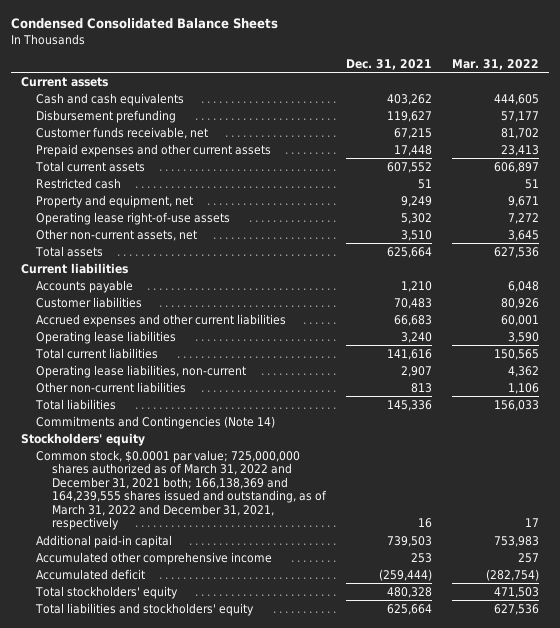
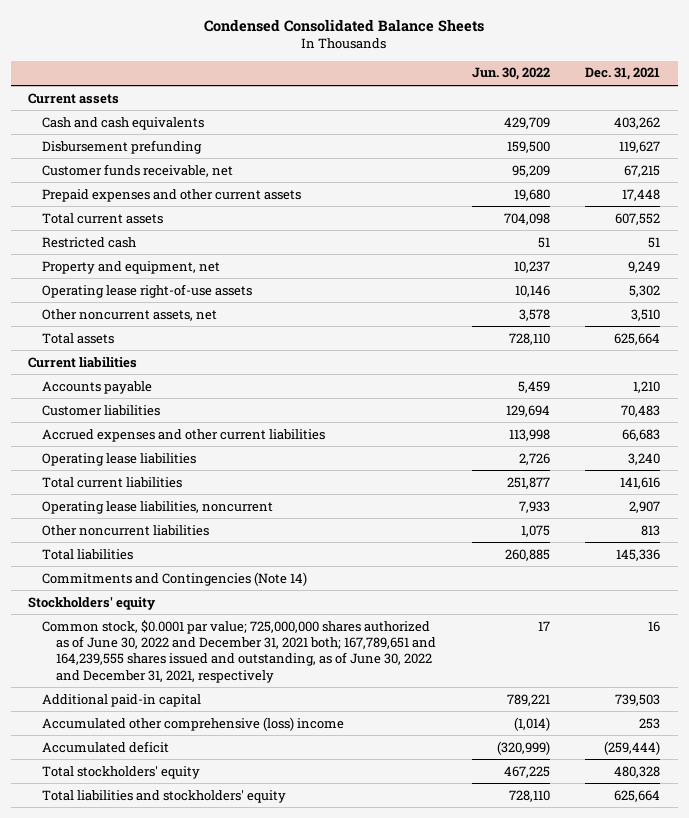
[451,58,539,70] Mar. 31, 2022 -> none
none -> [471,67,550,81] Jun. 30, 2022
[36,228,198,241] Other non-current assets, net -> [42,308,218,321] Other noncurrent assets, net
[36,364,247,378] Operating lease liabilities, non-current -> [42,500,274,514] Operating lease liabilities, noncurrent
[36,381,187,393] Other non-current liabilities -> [42,524,210,536] Other noncurrent liabilities
[36,449,327,531] Common stock, $0.0001 par value; 725,000,000 shares authorized as of March 31, 2022 and December 31, 2021 both; 166,138,369 and 164,239,555 shares issued and outstanding, as of March 31, 2022 and December 31, 2021, respectively -> [42,619,437,683] Common stock, $0.0001 par value; 725,000,000 shares authorized as of June 30, 2022 and December 31, 2021 both; 167,789,651 and 164,239,555 shares issued and outstanding, as of June 30, 2022 and December 31, 2021, respectively
[36,551,273,565] Accumulated other comprehensive income -> [42,716,345,731] Accumulated other comprehensive (loss) income

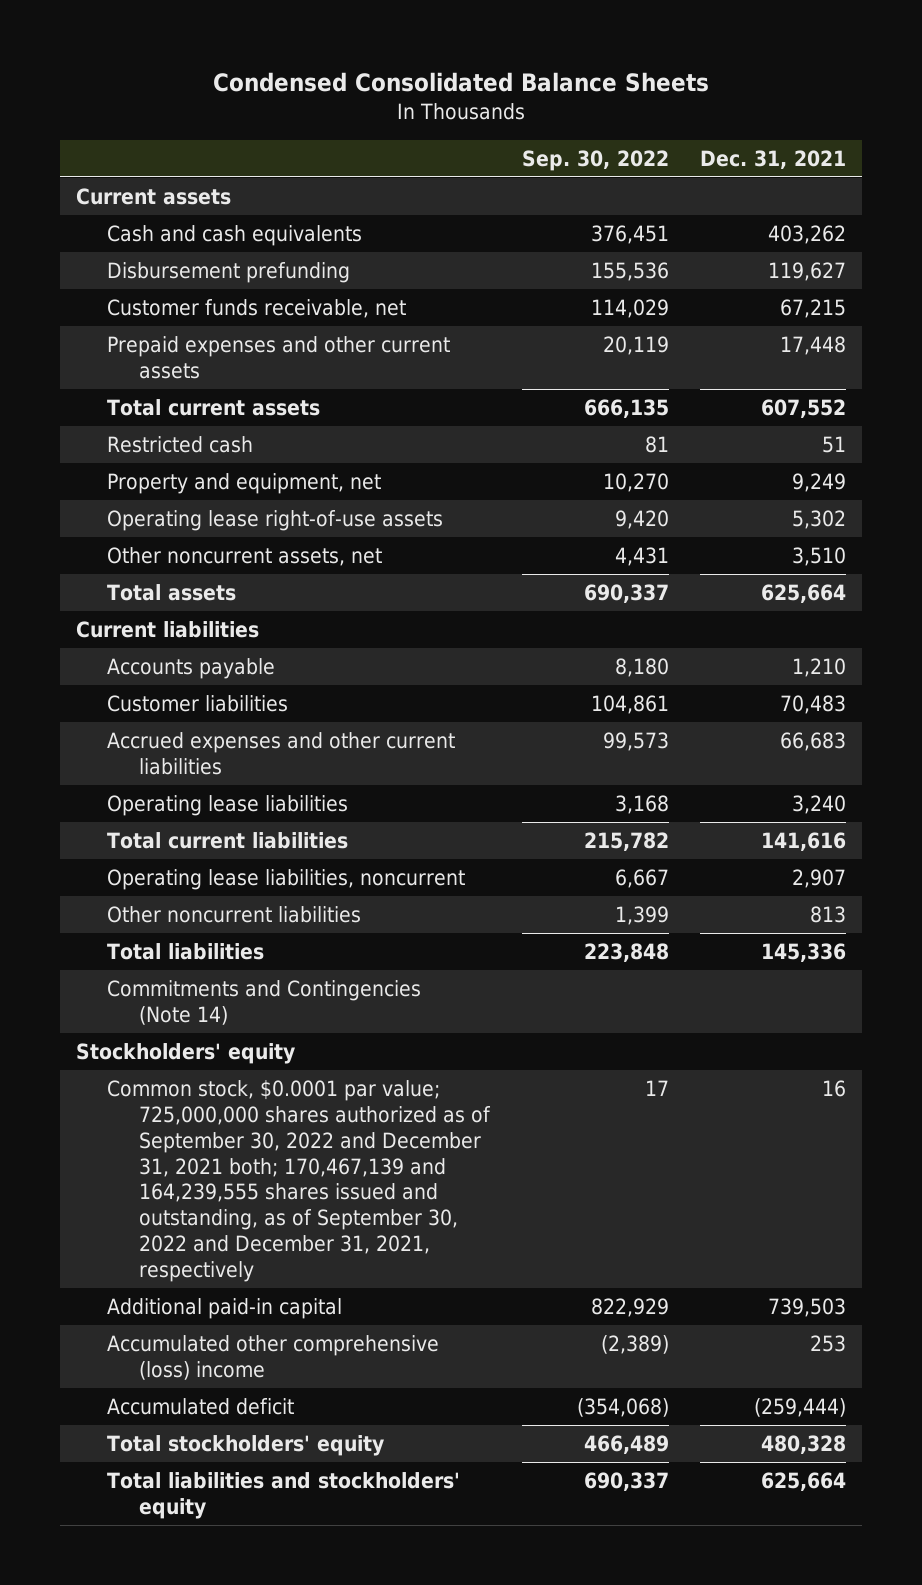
[471,67,550,81] Jun. 30, 2022 -> none
none -> [521,149,669,171] Sep. 30, 2022
[42,619,437,683] Common stock, $0.0001 par value; 725,000,000 shares authorized as of June 30, 2022 and December 31, 2021 both; 167,789,651 and 164,239,555 shares issued and outstanding, as of June 30, 2022 and December 31, 2021, respectively -> [107,1080,491,1282] Common stock, $0.0001 par value; 725,000,000 shares authorized as of September 30, 2022 and December 31, 2021 both; 170,467,139 and 164,239,555 shares issued and outstanding, as of September 30, 2022 and December 31, 2021, respectively

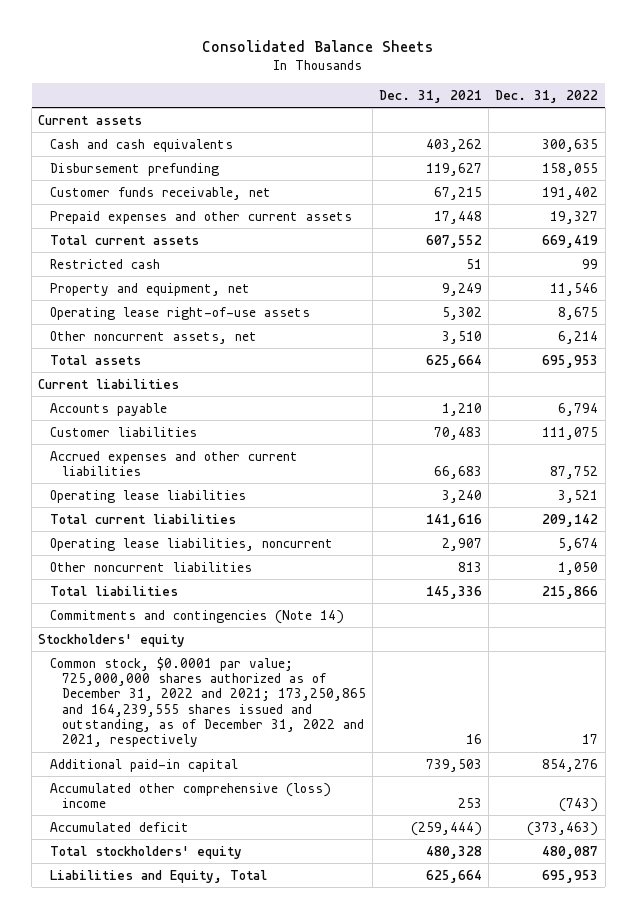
[213,72,710,93] Condensed Consolidated Balance Sheets -> [202,40,434,53] Consolidated Balance Sheets
[521,149,669,171] Sep. 30, 2022 -> none
none -> [495,90,599,104] Dec. 31, 2022
[107,980,422,1025] Commitments and Contingencies (Note 14) -> [49,609,344,624] Commitments and contingencies (Note 14)
[107,1080,491,1282] Common stock, $0.0001 par value; 725,000,000 shares authorized as of September 30, 2022 and December 31, 2021 both; 170,467,139 and 164,239,555 shares issued and outstanding, as of September 30, 2022 and December 31, 2021, respectively -> [49,656,366,748] Common stock, $0.0001 par value; 725,000,000 shares authorized as of December 31, 2022 and 2021; 173,250,865 and 164,239,555 shares issued and outstanding, as of December 31, 2022 and 2021, respectively
[107,1472,461,1519] Total liabilities and stockholders' equity -> [49,869,267,883] Liabilities and Equity, Total

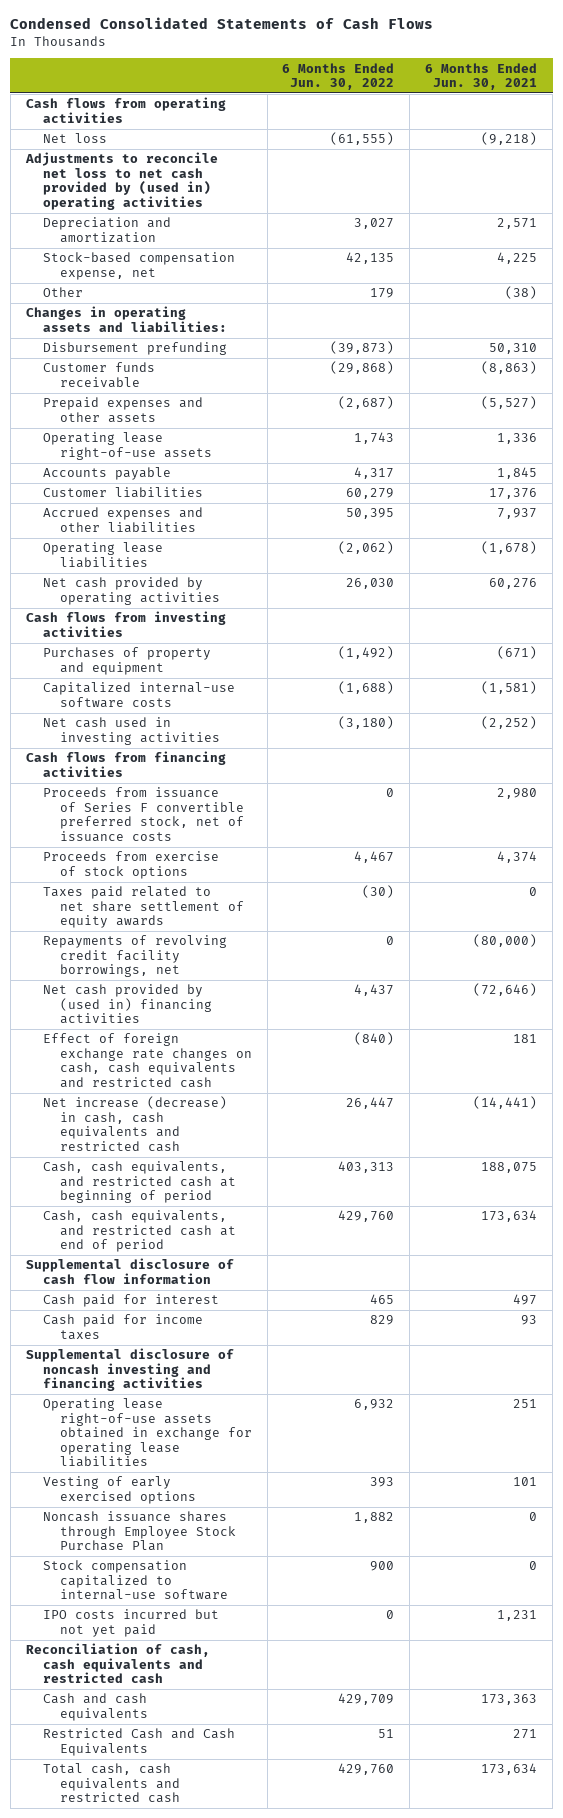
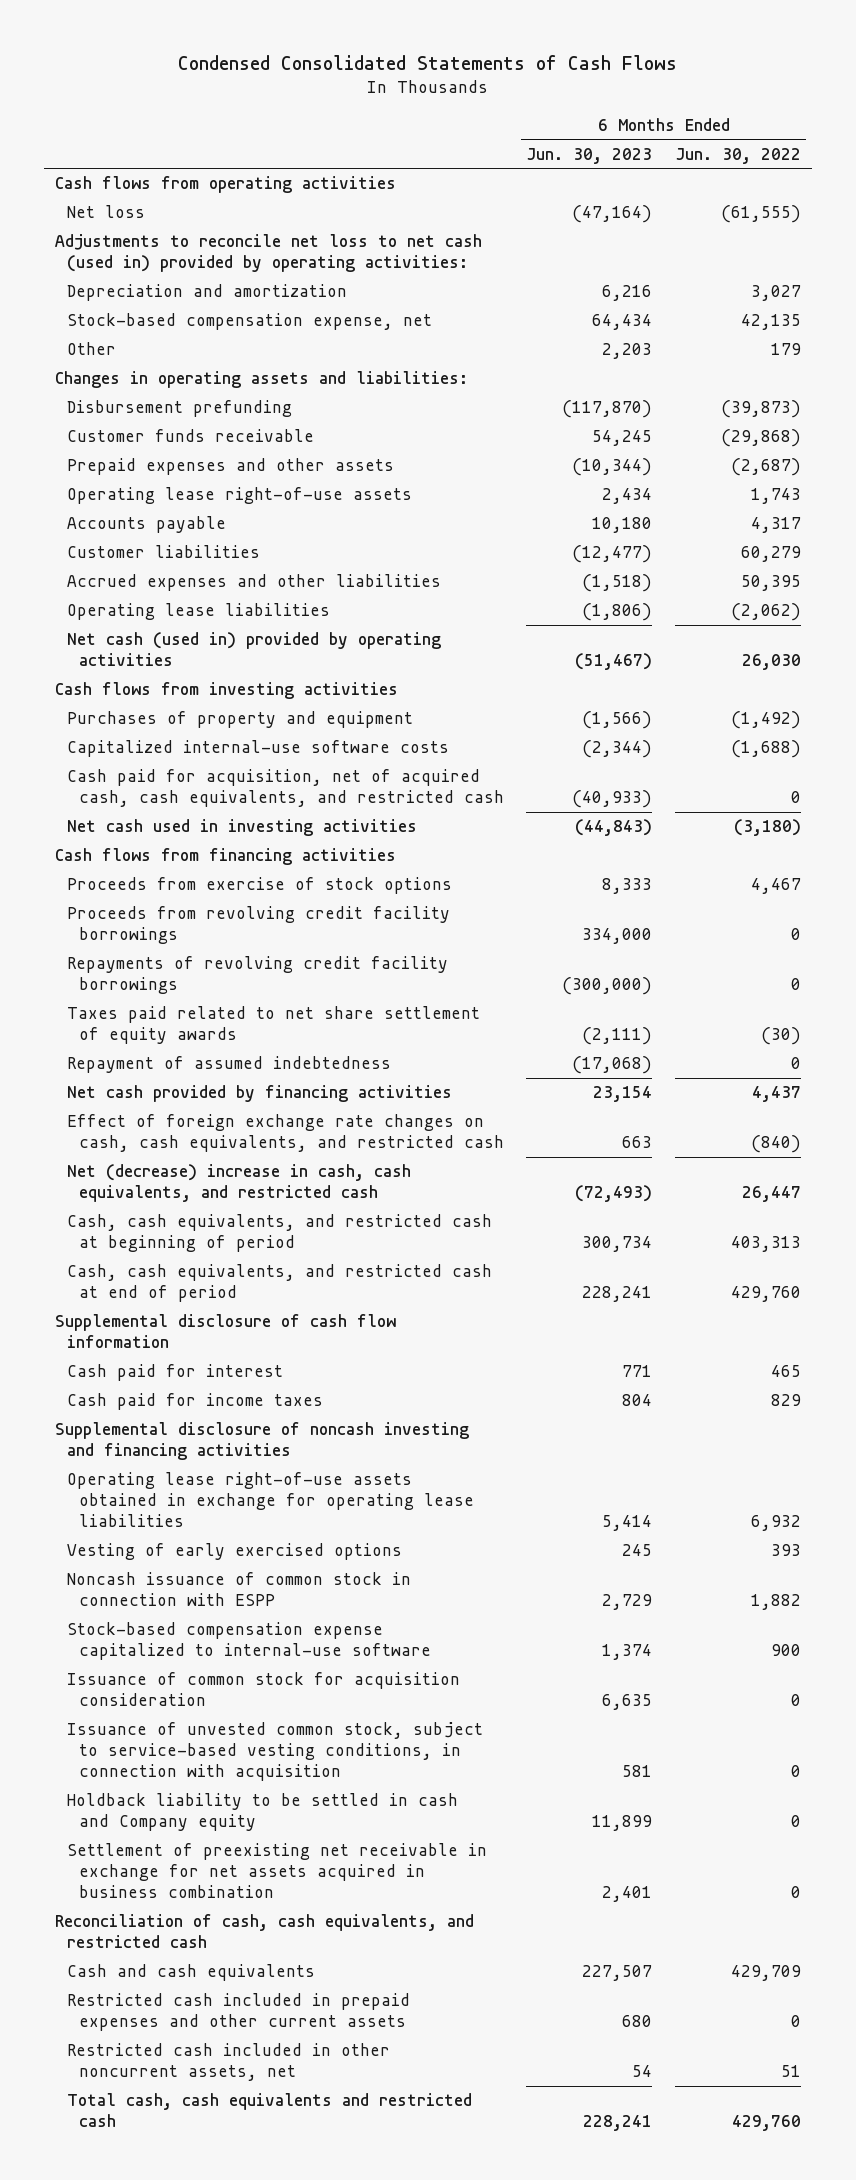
[425,62,538,91] 6 Months Ended Jun. 30, 2021 -> none
none -> [526,147,653,164] Jun. 30, 2023
[24,152,218,210] Adjustments to reconcile net loss to net cash provided by (used in) operating activities -> [55,234,483,273] Adjustments to reconcile net loss to net cash (used in) provided by operating activities:
[42,577,220,605] Net cash provided by operating activities -> [67,632,442,667] Net cash (used in) provided by operating activities
none -> [67,769,505,808] Cash paid for acquisition, net of acquired cash, cash equivalents, and restricted cash
[42,787,244,842] Proceeds from issuance of Series F convertible preferred stock, net of issuance costs -> none
none -> [67,906,451,945] Proceeds from revolving credit facility borrowings
none -> [67,956,449,995] Repayments of revolving credit facility borrowings
[42,935,227,978] Repayments of revolving credit facility borrowings, net -> none
none -> [67,1056,392,1074] Repayment of assumed indebtedness
[42,984,212,1025] Net cash provided by (used in) financing activities -> [67,1085,453,1103] Net cash provided by financing activities
[42,1033,252,1088] Effect of foreign exchange rate changes on cash, cash equivalents and restricted cash -> [67,1114,505,1153] Effect of foreign exchange rate changes on cash, cash equivalents, and restricted cash
[42,1096,227,1152] Net increase (decrease) in cash, cash equivalents and restricted cash -> [67,1164,412,1203] Net (decrease) increase in cash, cash equivalents, and restricted cash
[42,1609,219,1637] IPO costs incurred but not yet paid -> none
[42,1511,236,1552] Noncash issuance shares through Employee Stock Purchase Plan -> [67,1572,412,1607] Noncash issuance of common stock in connection with ESPP
[42,1560,228,1601] Stock compensation capitalized to internal-use software -> [67,1622,432,1661] Stock-based compensation expense capitalized to internal-use software
none -> [67,1672,461,1707] Issuance of common stock for acquisition consideration
none -> [67,1722,484,1782] Issuance of unvested common stock, subject to service-based vesting conditions, in connection with acquisition
none -> [67,1793,459,1832] Holdback liability to be settled in cash and Company equity
none -> [67,1843,488,1899] Settlement of preexisting net receivable in exchange for net assets acquired in business combination
[25,1643,210,1684] Reconciliation of cash, cash equivalents and restricted cash -> [55,1914,475,1949] Reconciliation of cash, cash equivalents, and restricted cash
[42,1728,235,1756] Restricted Cash and Cash Equivalents -> none
none -> [67,1993,411,2032] Restricted cash included in prepaid expenses and other current assets
none -> [67,2043,391,2082] Restricted cash included in other noncurrent assets, net

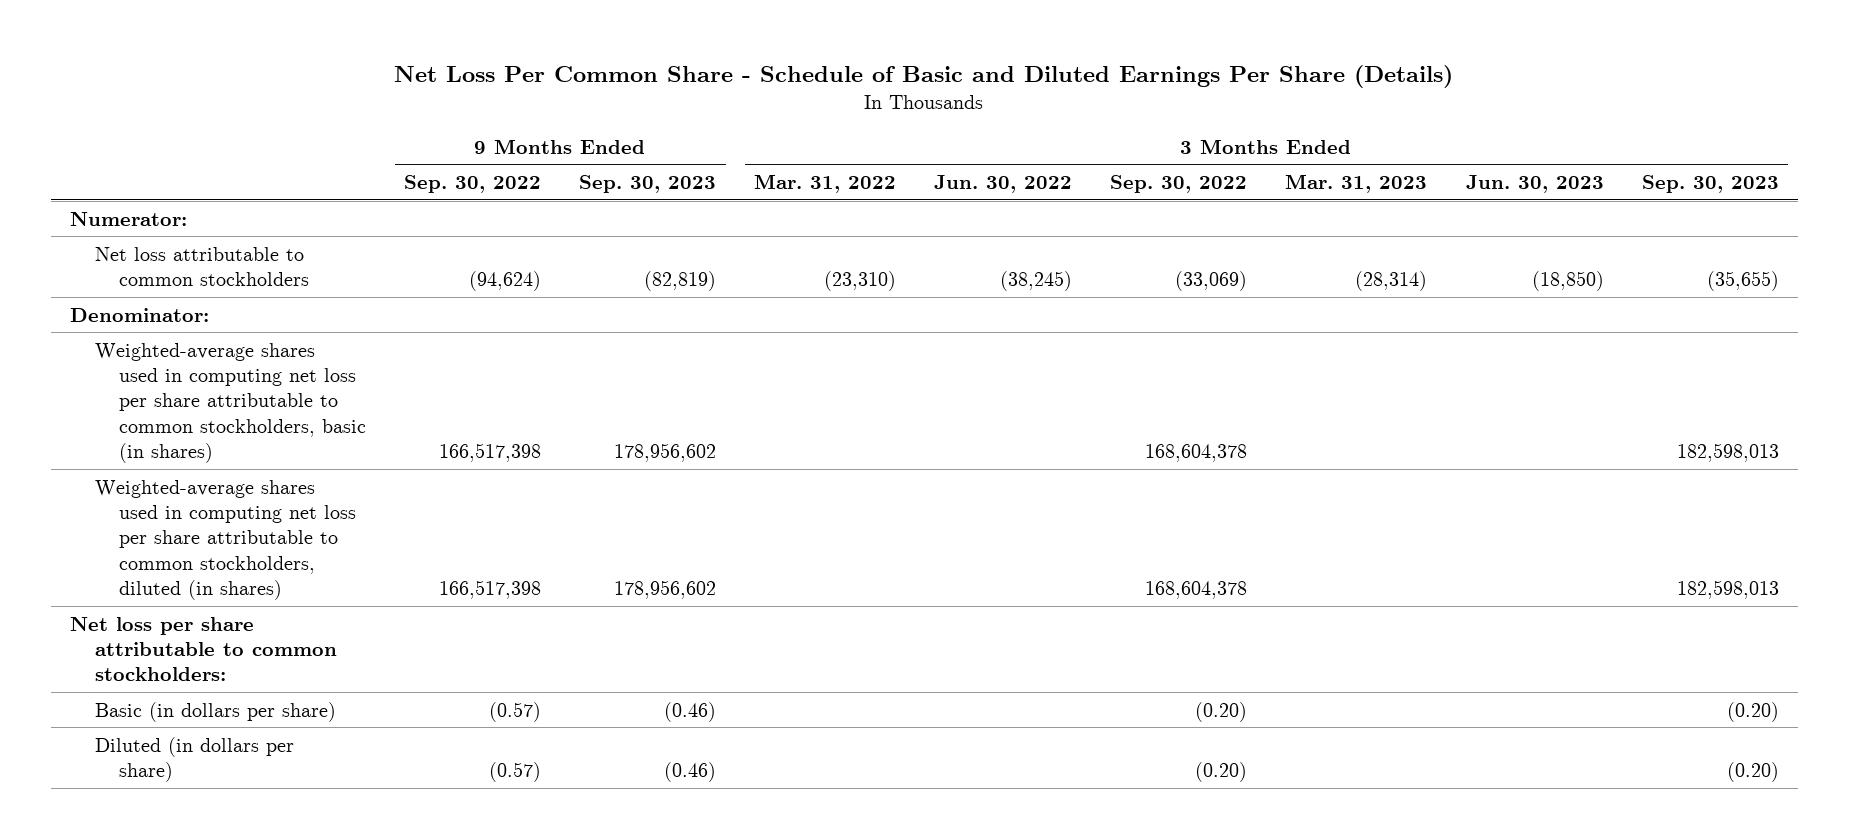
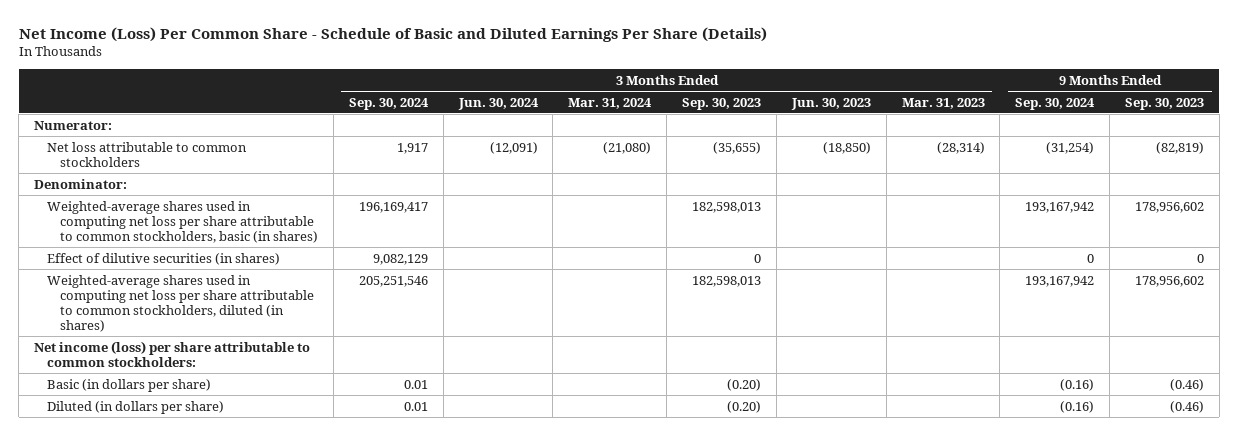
[394,65,1454,89] Net Loss Per Common Share - Schedule of Basic and Diluted Earnings Per Share (Details) -> [18,26,767,42] Net Income (Loss) Per Common Share - Schedule of Basic and Diluted Earnings Per Share (Details)
[404,174,542,193] Sep. 30, 2022 -> none
[754,173,897,193] Mar. 31, 2022 -> none
[934,174,1073,193] Jun. 30, 2022 -> none
[1110,174,1248,193] Sep. 30, 2022 -> none
none -> [348,97,429,110] Sep. 30, 2024
none -> [457,97,539,110] Jun. 30, 2024
none -> [568,97,653,109] Mar. 31, 2024
none -> [1015,97,1096,110] Sep. 30, 2024
none -> [46,252,280,265] Effect of dilutive securities (in shares)
[70,616,337,682] Net loss per share attributable to common stockholders: -> [34,340,311,367] Net income (loss) per share attributable to common stockholders:

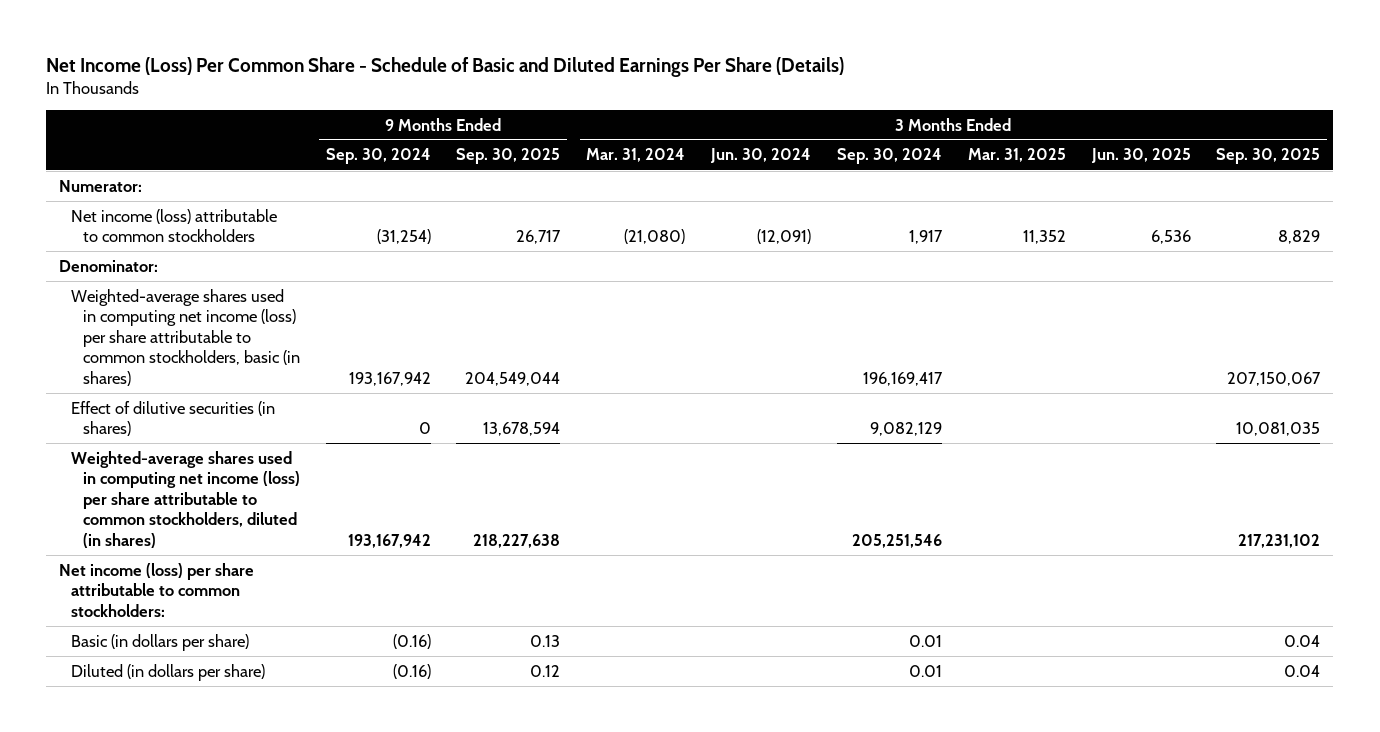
[682,97,762,110] Sep. 30, 2023 -> none
[790,97,871,110] Jun. 30, 2023 -> none
[901,97,985,109] Mar. 31, 2023 -> none
[1125,97,1205,110] Sep. 30, 2023 -> none
none -> [456,148,561,165] Sep. 30, 2025
none -> [967,148,1066,163] Mar. 31, 2025
none -> [1090,148,1191,164] Jun. 30, 2025
none -> [1216,148,1321,165] Sep. 30, 2025
[46,141,247,167] Net loss attributable to common stockholders -> [70,208,277,243] Net income (loss) attributable to common stockholders
[46,200,318,243] Weighted-average shares used in computing net loss per share attributable to common stockholders, basic (in shares) -> [70,288,300,386] Weighted-average shares used in computing net income (loss) per share attributable to common stockholders, basic (in shares)
[46,274,314,332] Weighted-average shares used in computing net loss per share attributable to common stockholders, diluted (in shares) -> [70,450,300,548] Weighted-average shares used in computing net income (loss) per share attributable to common stockholders, diluted (in shares)

